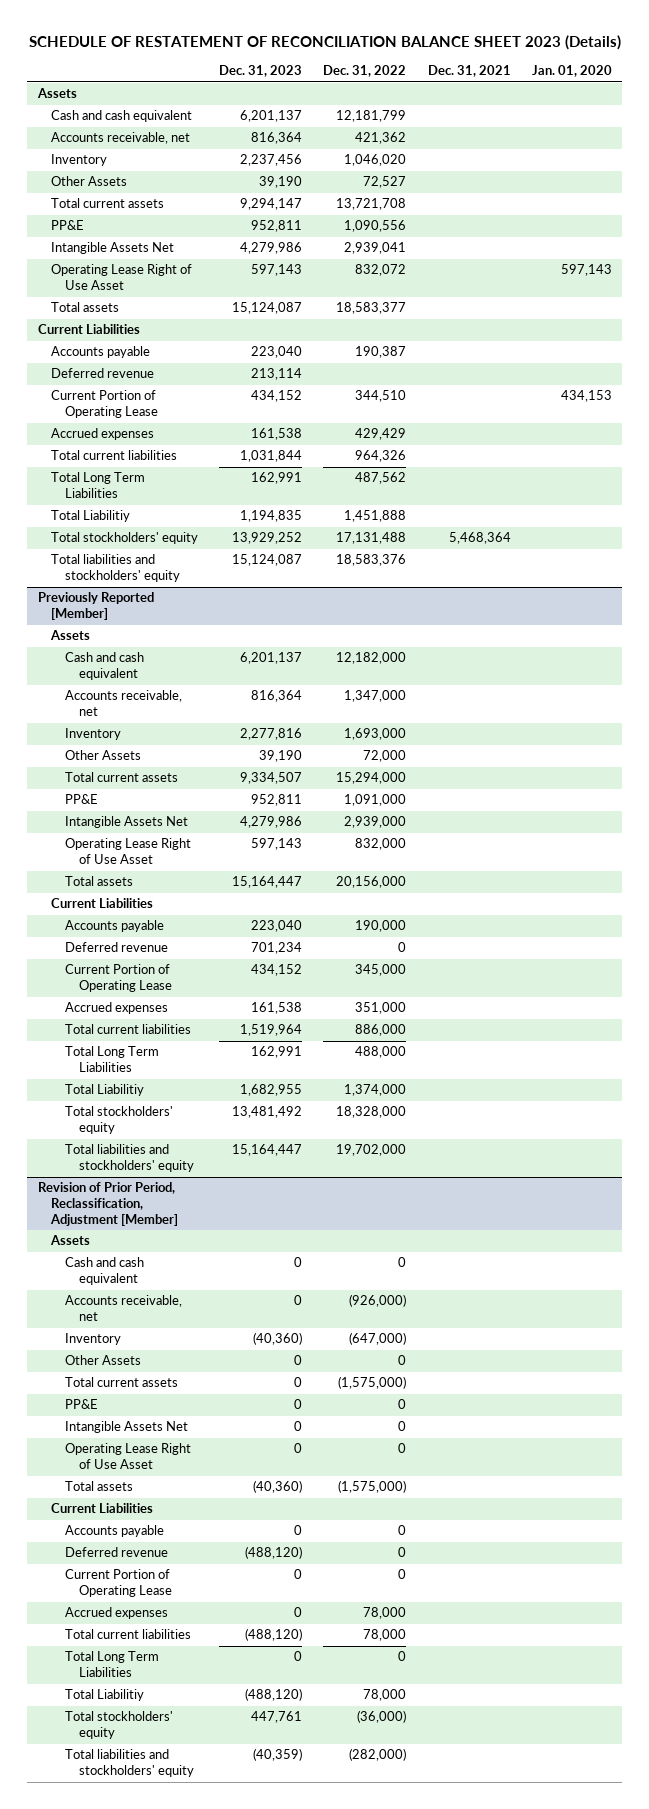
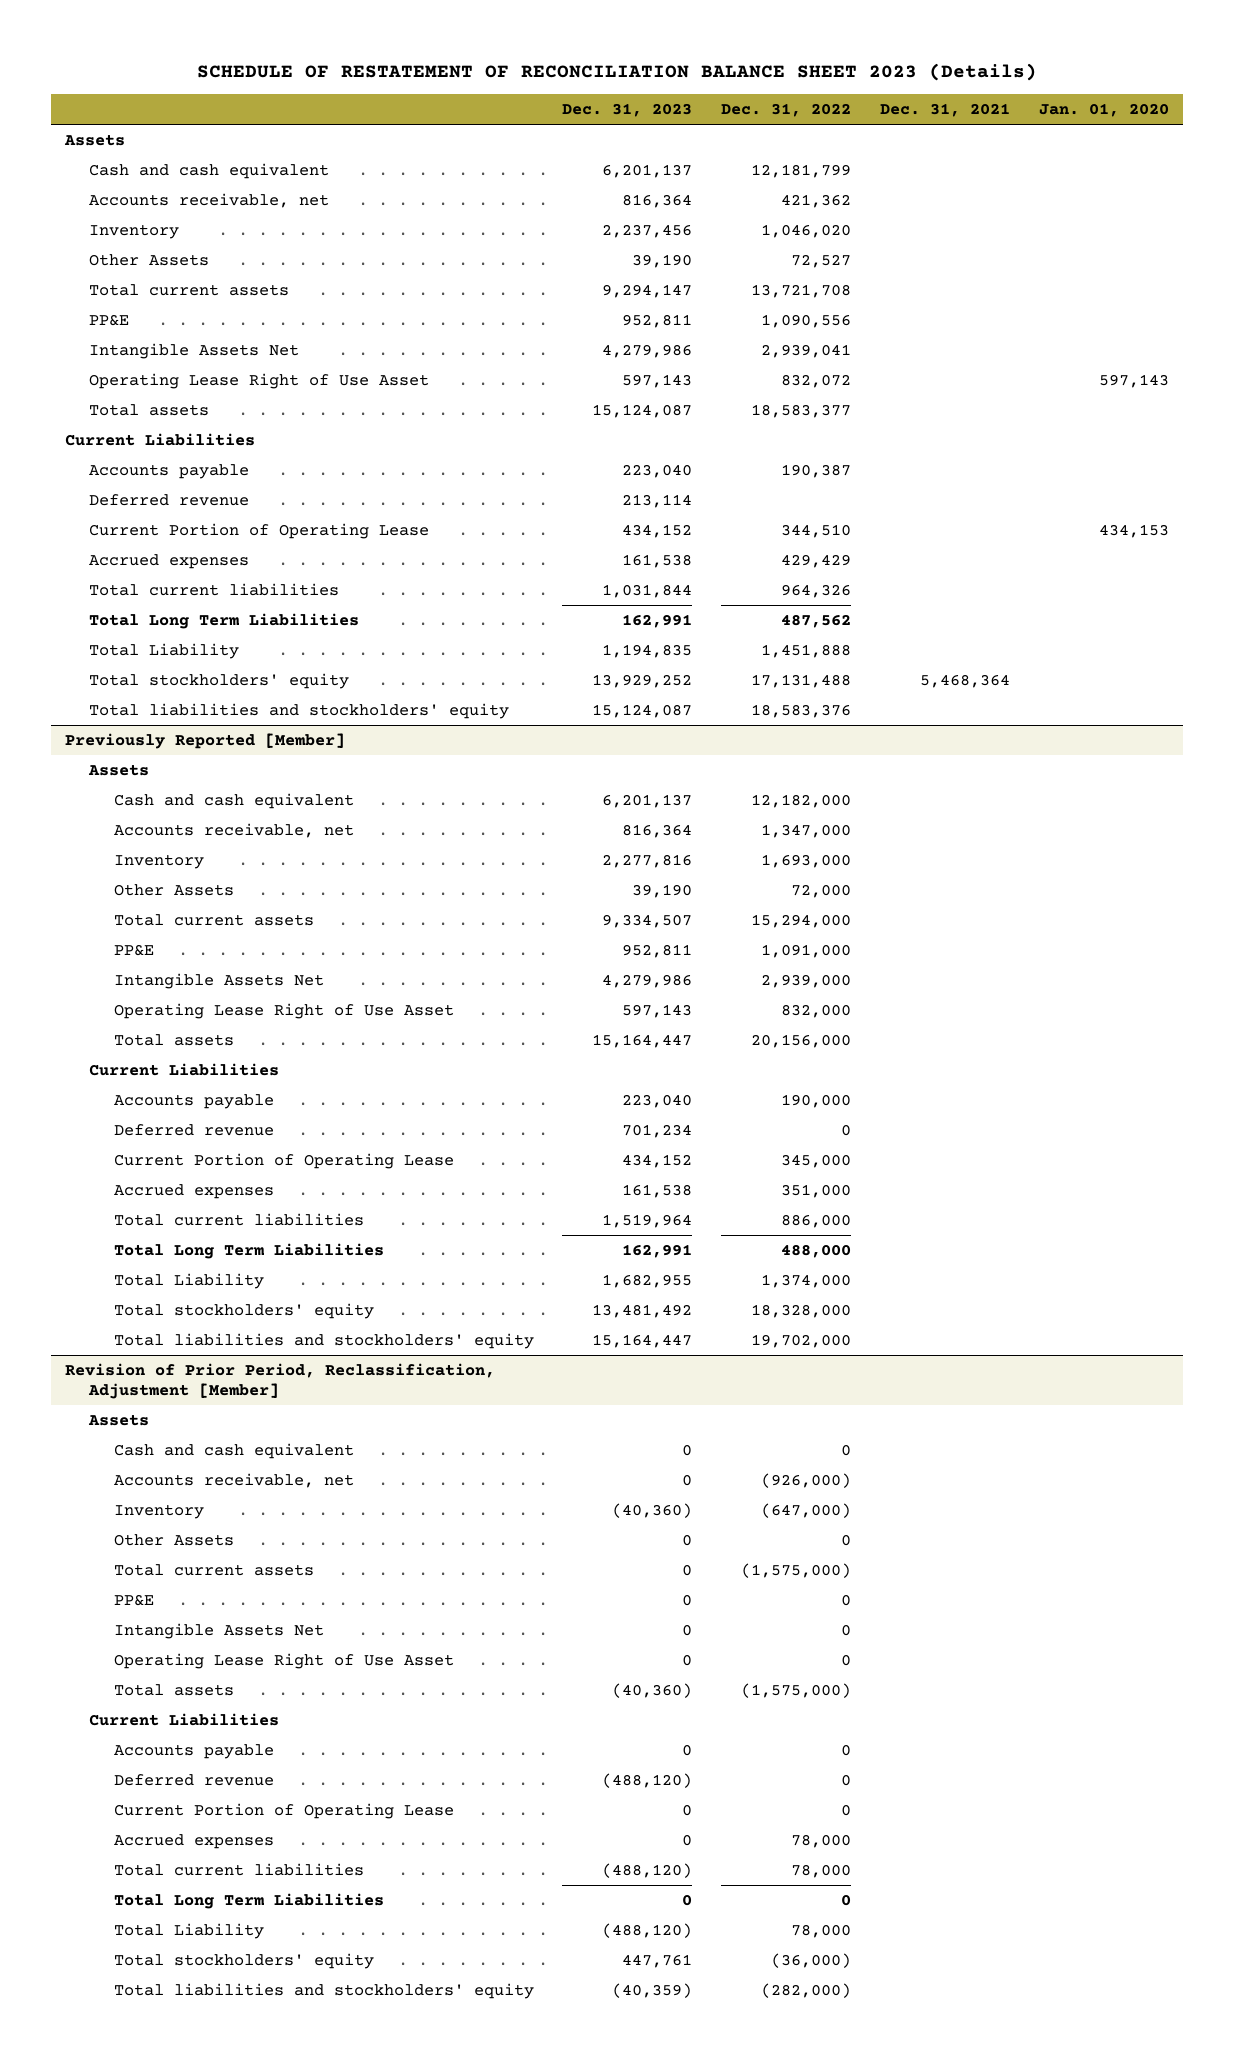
[51,510,131,523] Total Liabilitiy -> [89,643,240,660] Total Liability
[64,1084,144,1097] Total Liabilitiy -> [113,1273,264,1290] Total Liability
[64,1689,144,1702] Total Liabilitiy -> [113,1923,264,1940] Total Liability

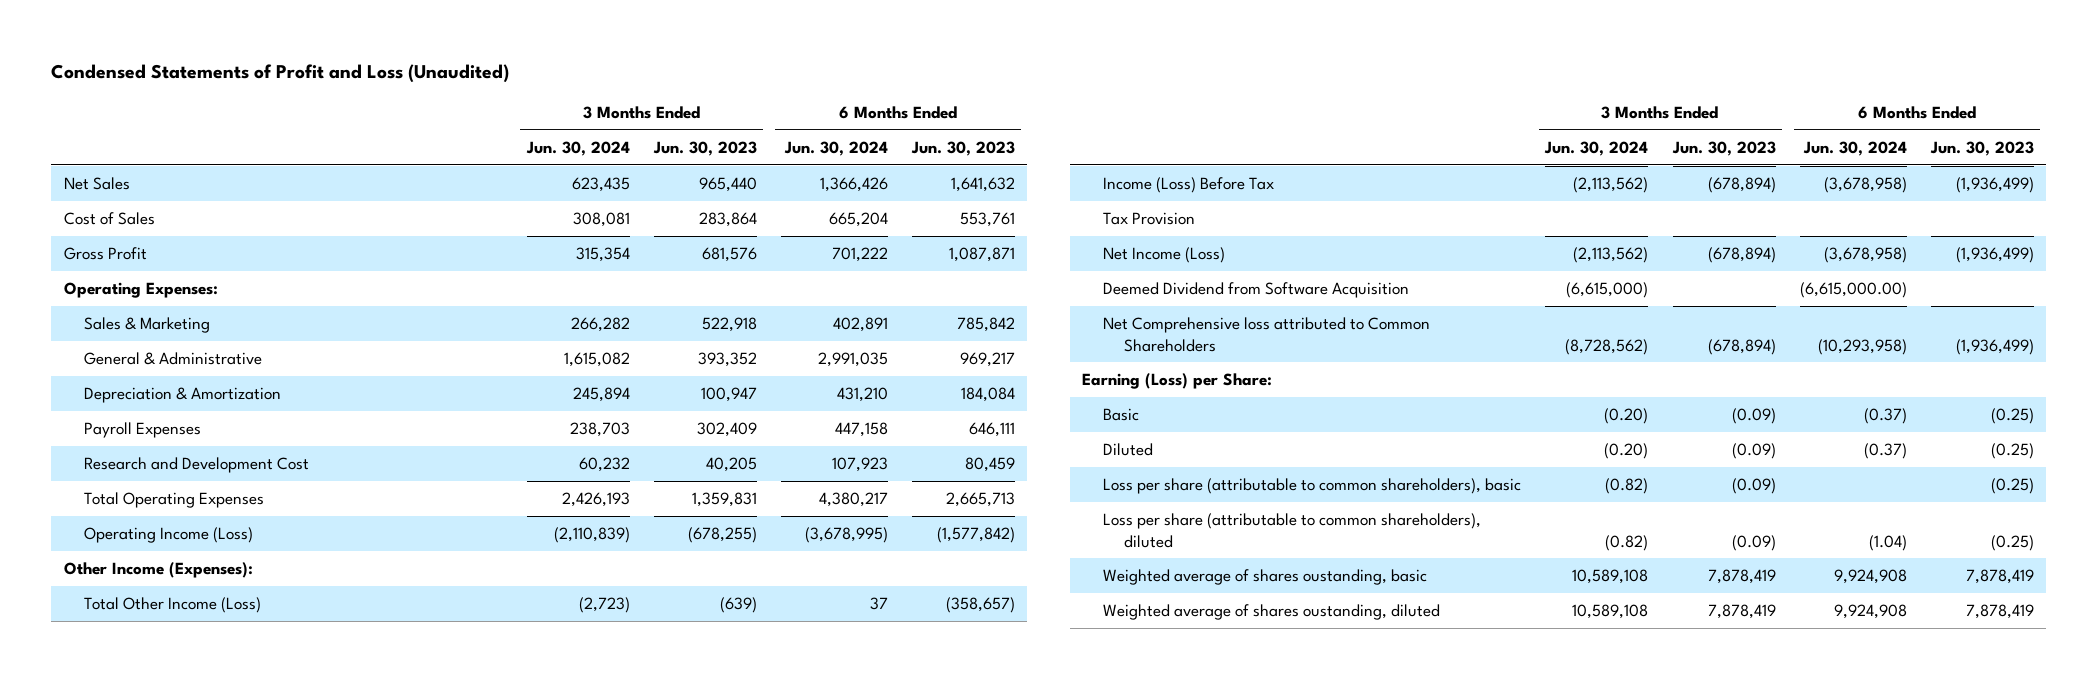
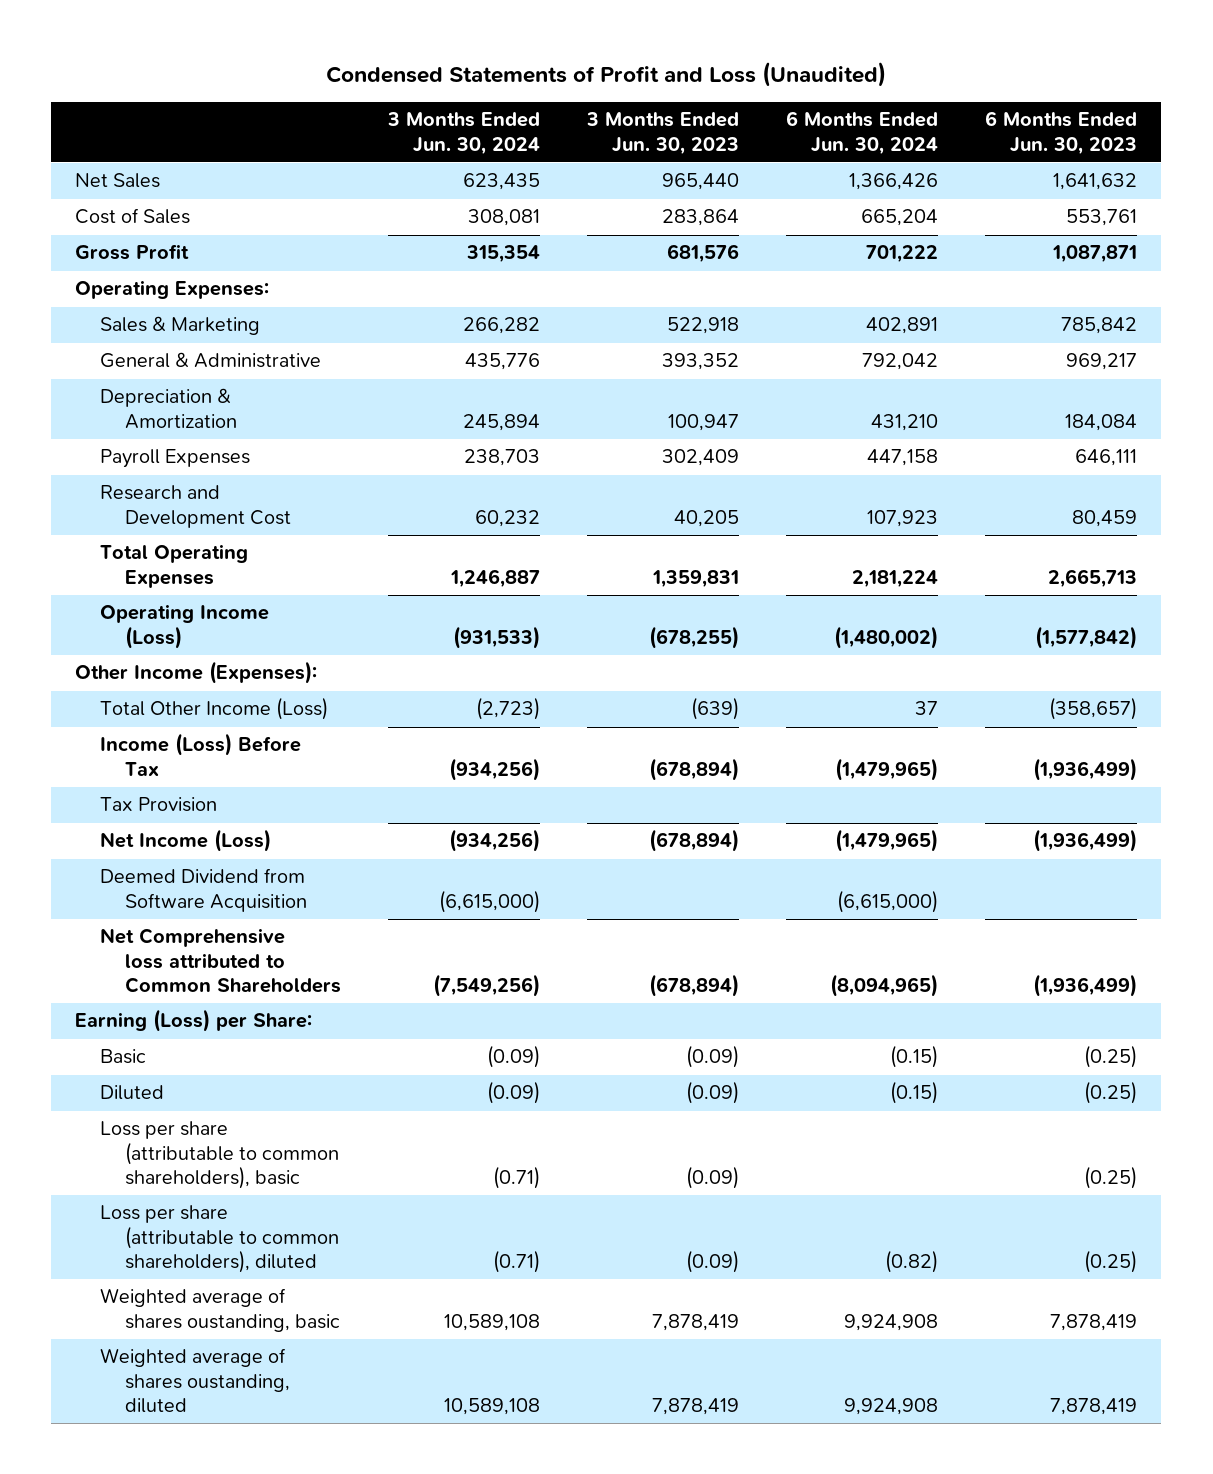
[563,352,630,368] 1,615,082 -> [465,353,541,371] 435,776
[817,352,888,368] 2,991,035 -> [862,353,939,371] 792,042
[561,492,630,508] 2,426,193 -> [450,568,541,588] 1,246,887
[818,492,888,508] 4,380,217 -> [852,569,939,588] 2,181,224
[553,527,630,544] (2,110,839) -> [453,625,541,649] (931,533)
[804,527,888,544] (3,678,995) -> [834,625,939,649] (1,480,002)
[1573,177,1649,194] (2,113,562) -> [449,757,541,781] (934,256)
[1823,177,1907,194] (3,678,958) -> [835,757,939,781] (1,479,965)
[1573,247,1649,264] (2,113,562) -> [449,829,541,853] (934,256)
[1823,247,1907,264] (3,678,958) -> [835,829,939,853] (1,479,965)
[1799,282,1907,299] (6,615,000.00) -> [837,889,939,913] (6,615,000)
[1565,338,1649,355] (8,728,562) -> [433,974,541,998] (7,549,256)
[1817,338,1907,355] (10,293,958) -> [830,974,939,998] (8,094,965)
[1604,408,1649,425] (0.20) -> [487,1045,541,1069] (0.09)
[1863,408,1907,425] (0.37) -> [890,1045,939,1069] (0.15)
[1604,443,1649,460] (0.20) -> [487,1081,541,1105] (0.09)
[1863,443,1907,460] (0.37) -> [890,1081,939,1105] (0.15)
[1605,478,1649,495] (0.82) -> [493,1166,541,1190] (0.71)
[1605,534,1649,551] (0.82) -> [493,1250,541,1274] (0.71)
[1868,534,1907,551] (1.04) -> [885,1250,939,1274] (0.82)

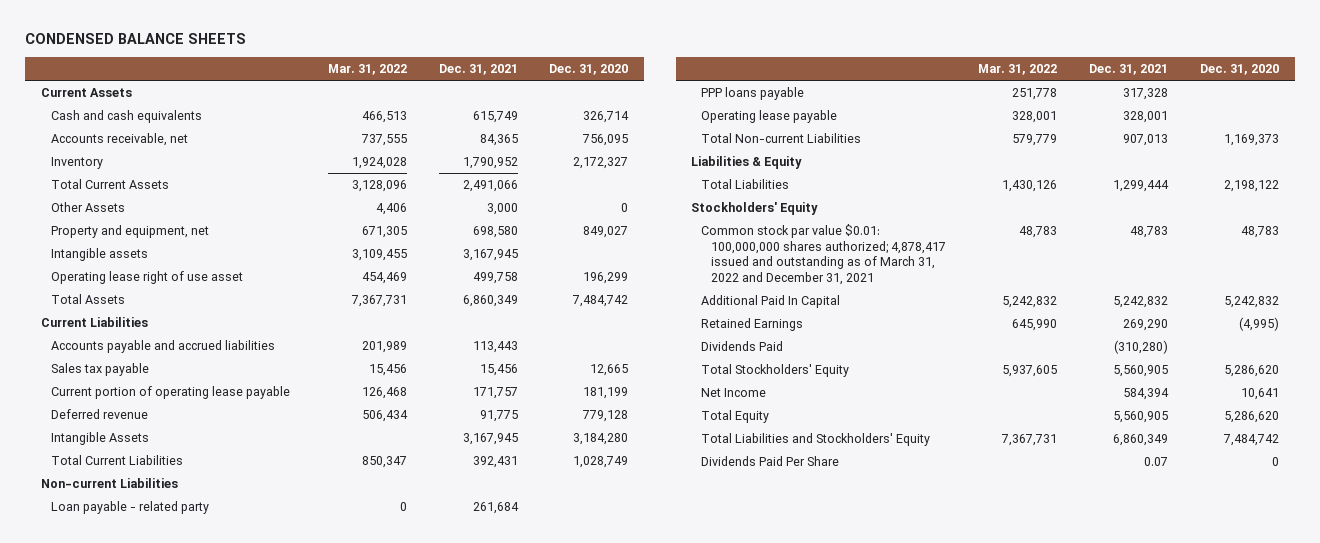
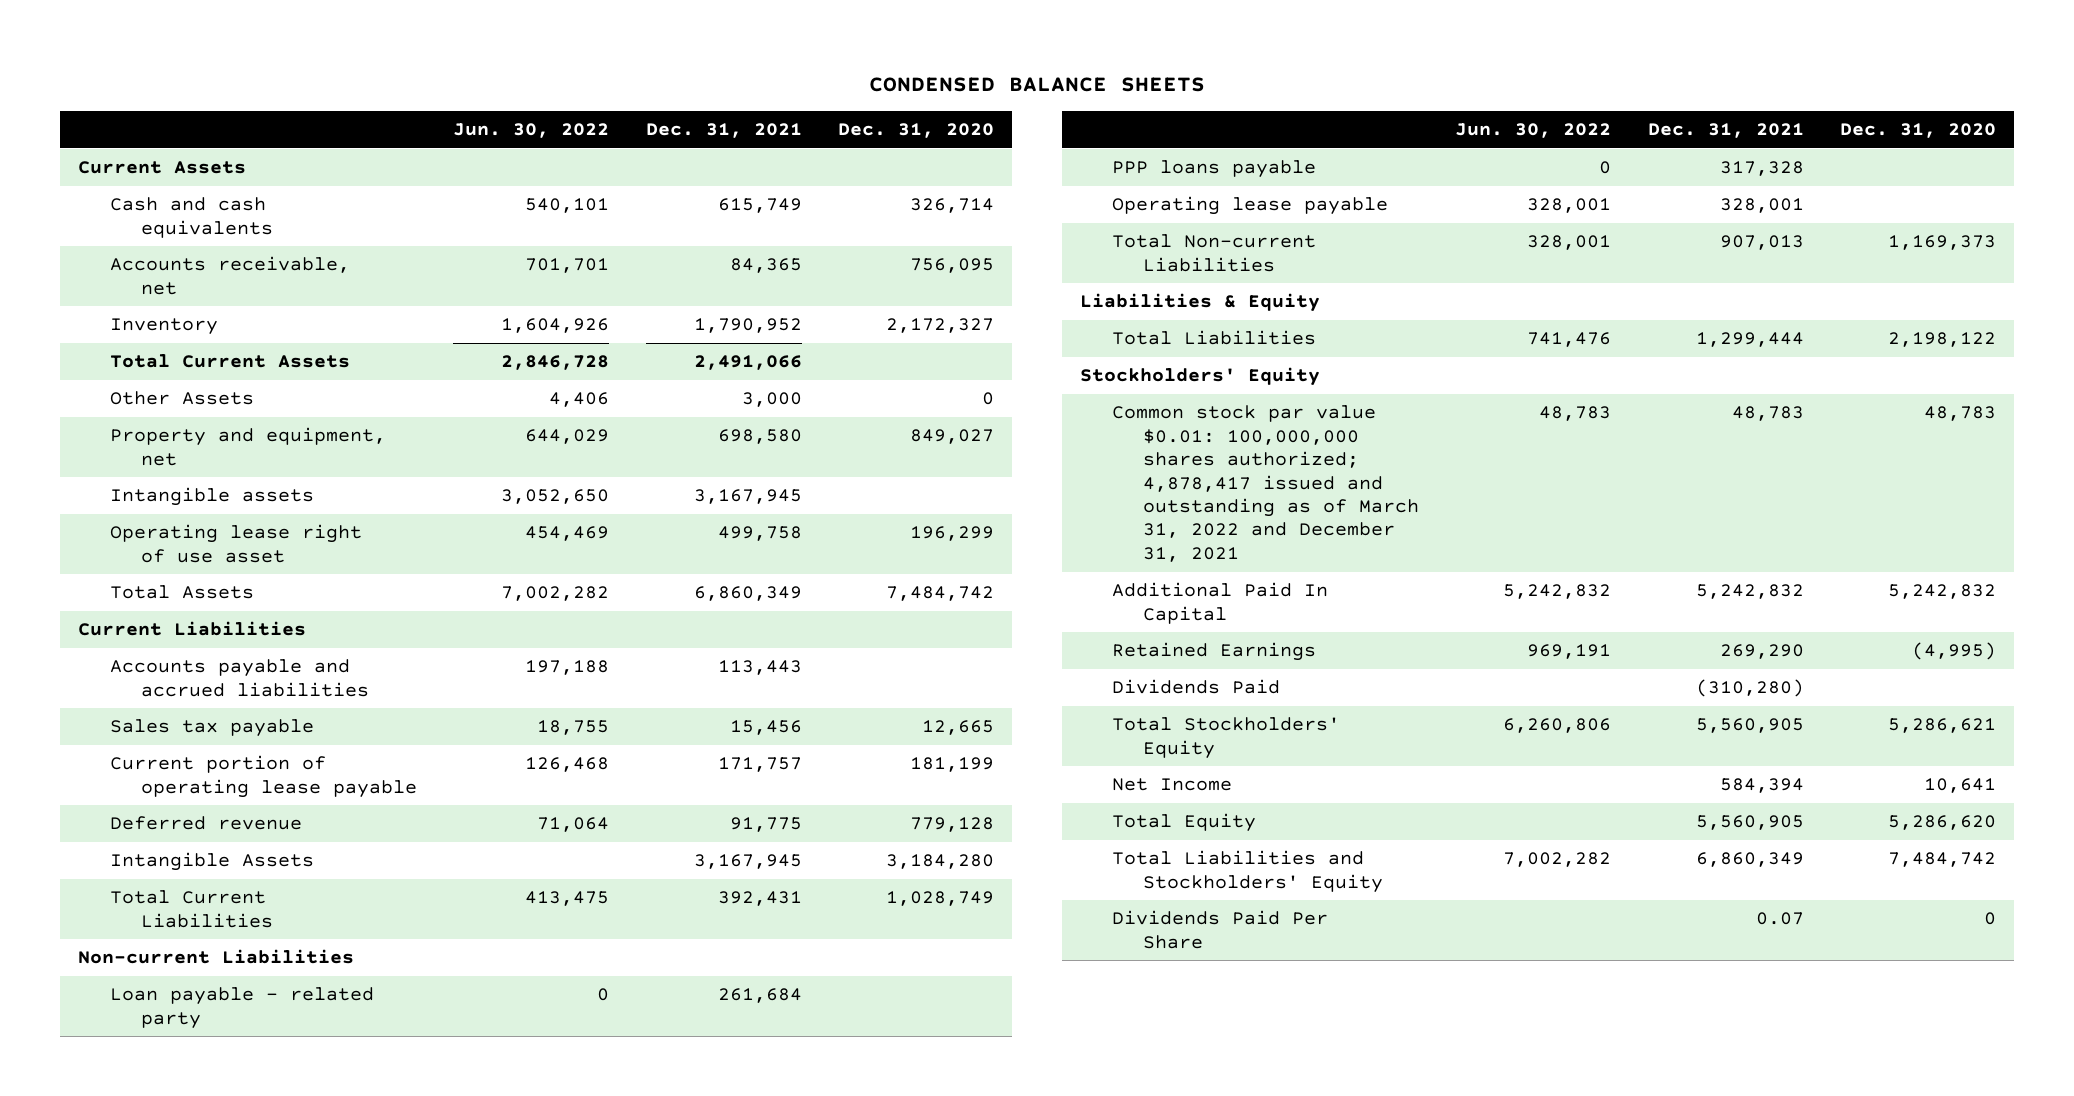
[327,63,407,75] Mar. 31, 2022 -> none
none -> [453,123,610,139] Jun. 30, 2022
[1223,365,1279,378] 5,286,620 -> [1887,718,1996,734] 5,286,621

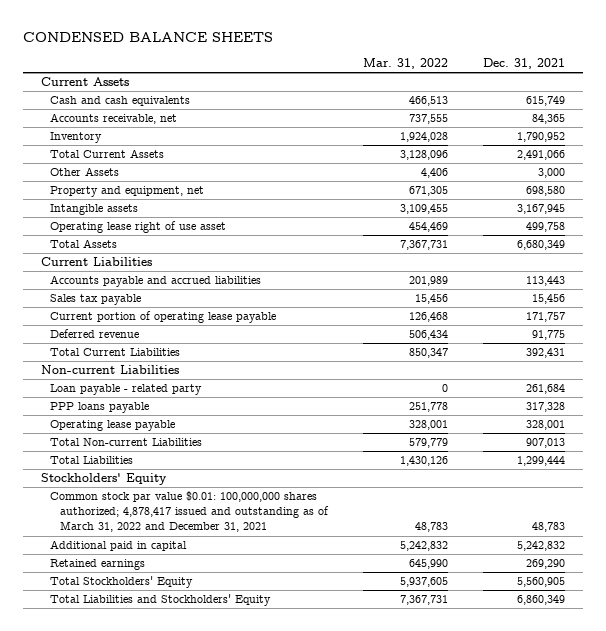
[453,123,610,139] Jun. 30, 2022 -> none
[838,123,995,139] Dec. 31, 2020 -> none
none -> [362,57,448,69] Mar. 31, 2022
[693,586,802,602] 6,860,349 -> [517,240,566,251] 6,680,349
[109,852,314,872] Intangible Assets -> none
[1080,293,1321,313] Liabilities & Equity -> none
[1111,679,1280,695] Dividends Paid -> none
[1111,582,1328,624] Additional Paid In Capital -> [50,540,188,552] Additional paid in capital
[1111,642,1316,662] Retained Earnings -> [50,559,146,571] Retained earnings
[1111,778,1232,792] Net Income -> none
[1111,813,1256,833] Total Equity -> none
[1111,910,1328,949] Dividends Paid Per Share -> none

